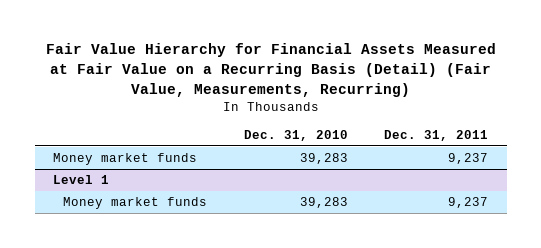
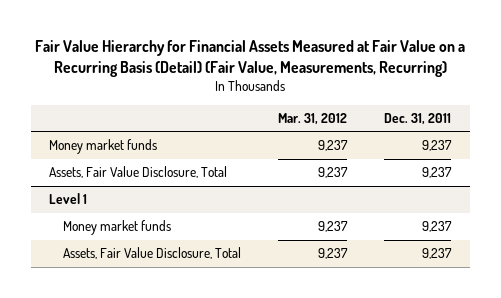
[243,129,348,141] Dec. 31, 2010 -> none
none -> [278,112,348,125] Mar. 31, 2012
none -> [49,166,228,179] Assets, Fair Value Disclosure, Total
none -> [63,247,242,260] Assets, Fair Value Disclosure, Total

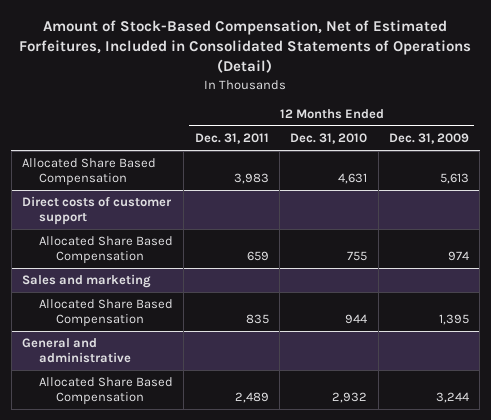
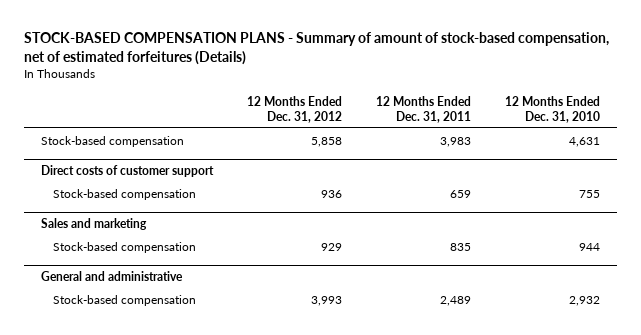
[19,20,472,74] Amount of Stock-Based Compensation, Net of Estimated Forfeitures, Included in Consolidated Statements of Operations (Detail) -> [23,31,609,65] STOCK-BASED COMPENSATION PLANS - Summary of amount of stock-based compensation, net of estimated forfeitures (Details)
[388,133,469,145] Dec. 31, 2009 -> none
none -> [246,96,342,123] 12 Months Ended Dec. 31, 2012
[21,158,156,187] Allocated Share Based Compensation -> [40,135,184,147] Stock-based compensation
[39,236,174,265] Allocated Share Based Compensation -> [53,188,197,200] Stock-based compensation
[39,299,174,328] Allocated Share Based Compensation -> [53,241,197,253] Stock-based compensation
[39,377,174,406] Allocated Share Based Compensation -> [53,294,197,306] Stock-based compensation

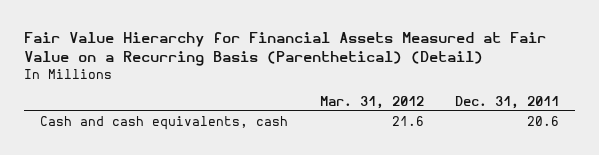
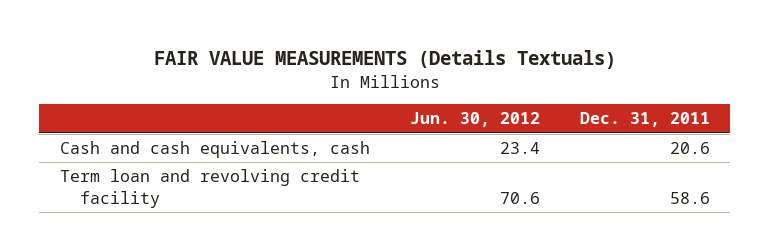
[24,32,547,67] Fair Value Hierarchy for Financial Assets Measured at Fair Value on a Recurring Basis (Parenthetical) (Detail) -> [153,50,616,70] FAIR VALUE MEASUREMENTS (Details Textuals)
[319,95,424,109] Mar. 31, 2012 -> none
none -> [409,112,540,128] Jun. 30, 2012
none -> [59,169,360,208] Term loan and revolving credit facility

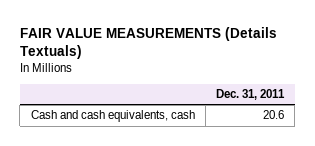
[409,112,540,128] Jun. 30, 2012 -> none
[59,169,360,208] Term loan and revolving credit facility -> none

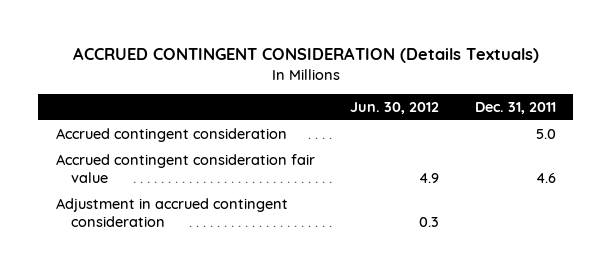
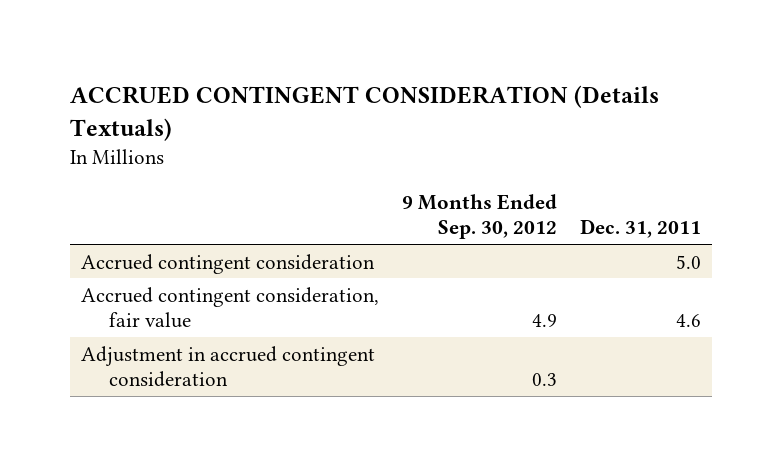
[350,102,440,115] Jun. 30, 2012 -> none
none -> [401,193,557,240] 9 Months Ended Sep. 30, 2012
[55,153,315,184] Accrued contingent consideration fair value -> [81,286,380,328] Accrued contingent consideration, fair value

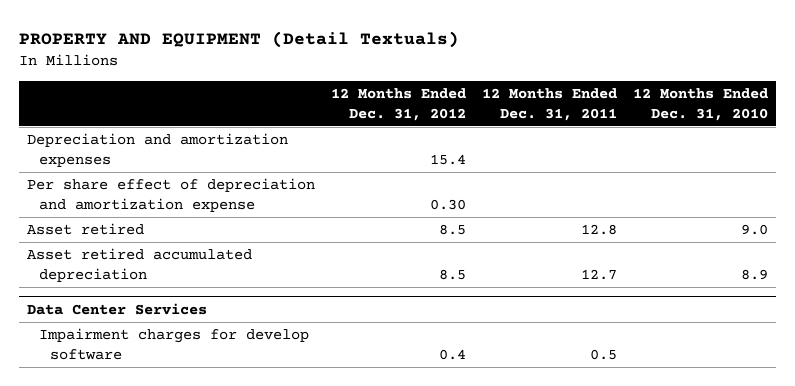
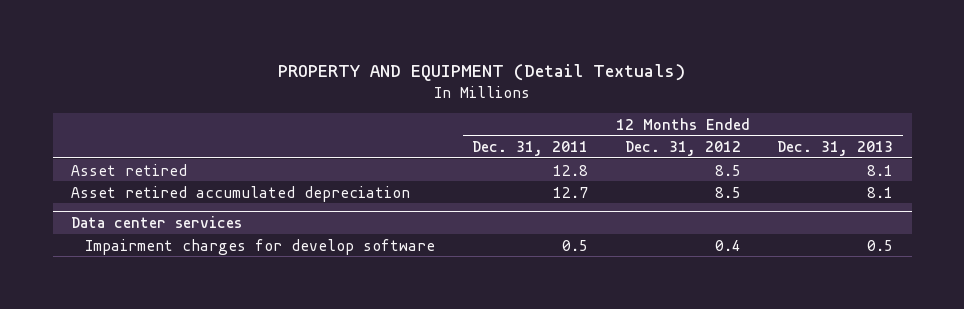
[632,87,768,121] 12 Months Ended Dec. 31, 2010 -> none
none -> [777,140,894,156] Dec. 31, 2013
[27,133,289,167] Depreciation and amortization expenses -> none
[27,178,316,212] Per share effect of depreciation and amortization expense -> none
[27,302,208,315] Data Center Services -> [70,216,242,229] Data center services

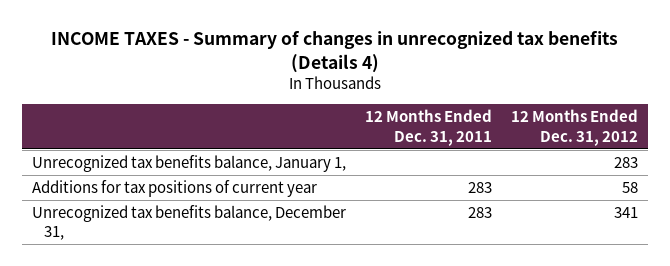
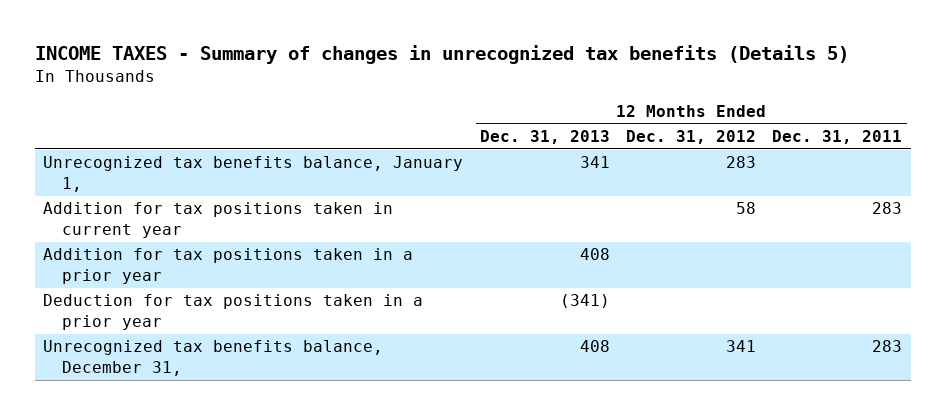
[50,30,618,73] INCOME TAXES - Summary of changes in unrecognized tax benefits (Details 4) -> [35,45,850,65] INCOME TAXES - Summary of changes in unrecognized tax benefits (Details 5)
none -> [479,129,610,144] Dec. 31, 2013
[31,180,317,198] Additions for tax positions of current year -> [43,202,394,239] Addition for tax positions taken in current year
none -> [43,248,414,285] Addition for tax positions taken in a prior year
none -> [43,294,424,331] Deduction for tax positions taken in a prior year

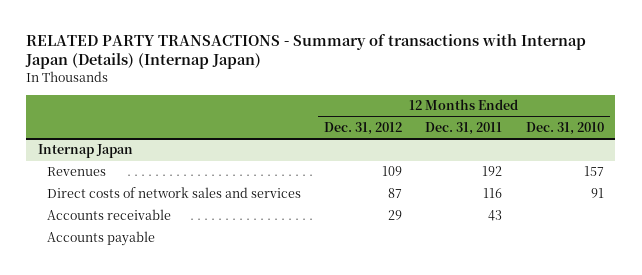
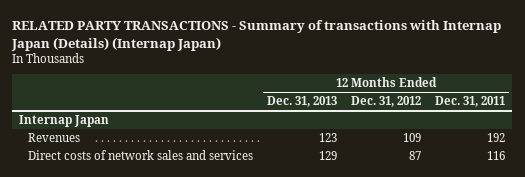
[525,121,604,135] Dec. 31, 2010 -> none
none -> [266,96,337,108] Dec. 31, 2013
[46,209,171,221] Accounts receivable -> none
[46,231,155,247] Accounts payable -> none

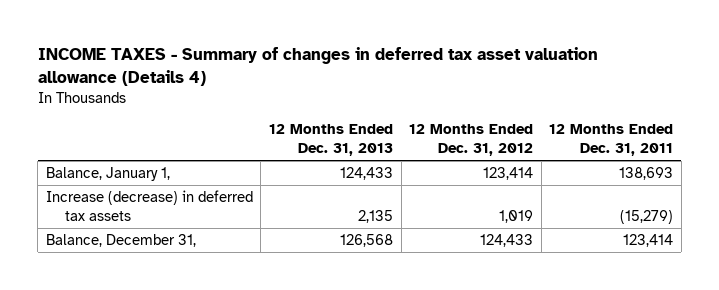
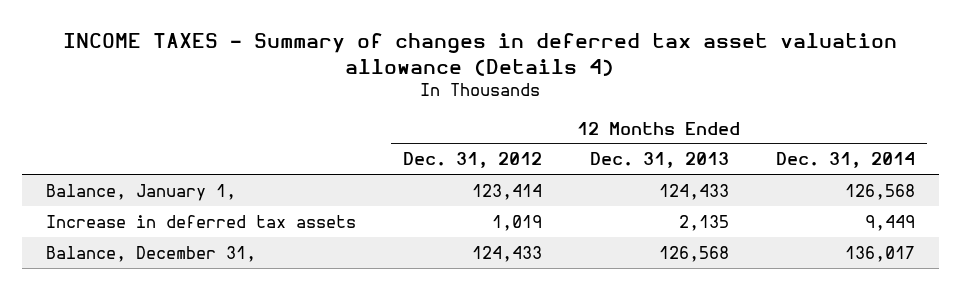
[549,124,674,157] 12 Months Ended Dec. 31, 2011 -> none
none -> [776,152,916,169] Dec. 31, 2014
[45,190,253,221] Increase (decrease) in deferred tax assets -> [45,214,356,228] Increase in deferred tax assets

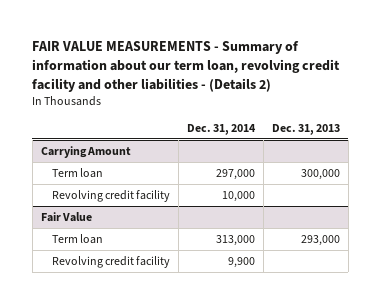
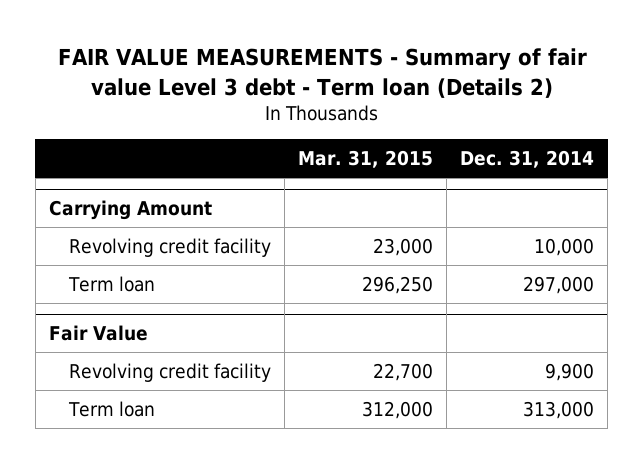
[32,41,341,92] FAIR VALUE MEASUREMENTS - Summary of information about our term loan, revolving credit facility and other liabilities - (Details 2) -> [57,48,587,98] FAIR VALUE MEASUREMENTS - Summary of fair value Level 3 debt - Term loan (Details 2)
[271,124,340,136] Dec. 31, 2013 -> none
none -> [298,150,434,169] Mar. 31, 2015
[51,167,103,178] Term loan -> [68,275,156,292] Term loan
[51,233,103,244] Term loan -> [68,400,156,417] Term loan

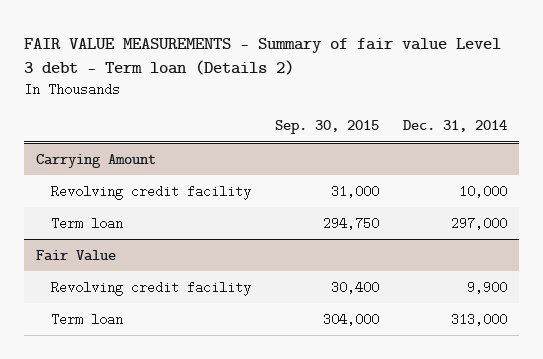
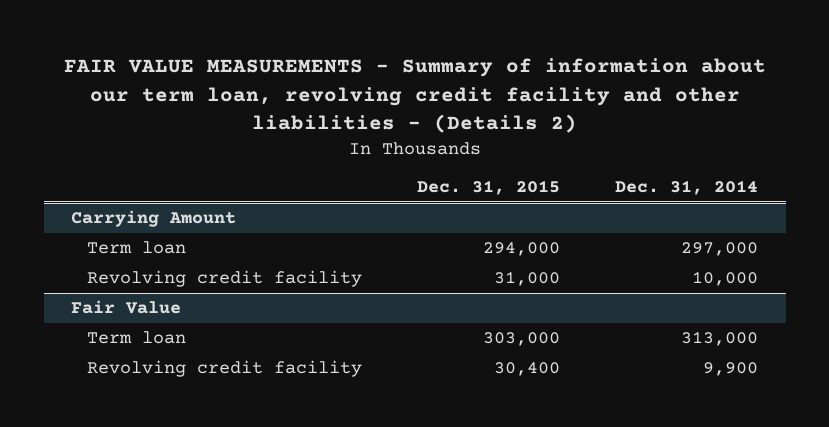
[24,37,502,76] FAIR VALUE MEASUREMENTS - Summary of fair value Level 3 debt - Term loan (Details 2) -> [63,58,766,134] FAIR VALUE MEASUREMENTS - Summary of information about our term loan, revolving credit facility and other liabilities - (Details 2)
[274,120,379,135] Sep. 30, 2015 -> none
none -> [417,180,561,196] Dec. 31, 2015
[50,184,251,200] Revolving credit facility -> [87,270,363,288] Revolving credit facility
[50,280,251,296] Revolving credit facility -> [87,360,363,378] Revolving credit facility

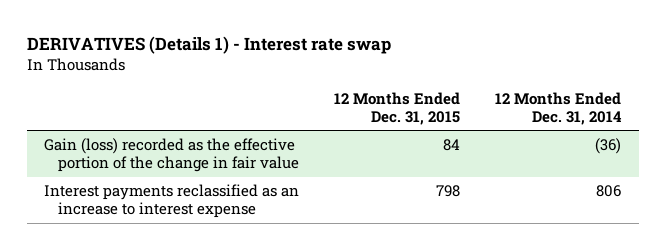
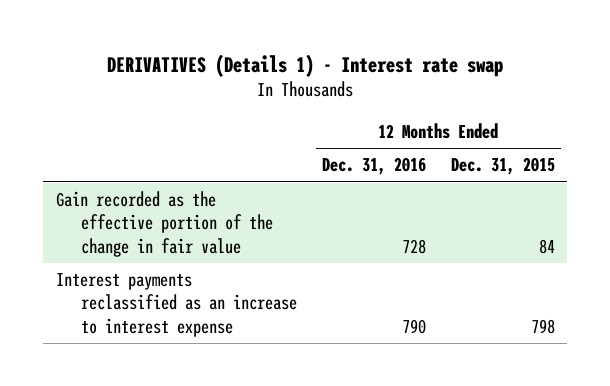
[495,91,623,125] 12 Months Ended Dec. 31, 2014 -> none
none -> [322,157,427,176] Dec. 31, 2016
[44,138,300,173] Gain (loss) recorded as the effective portion of the change in fair value -> [55,191,274,257] Gain recorded as the effective portion of the change in fair value

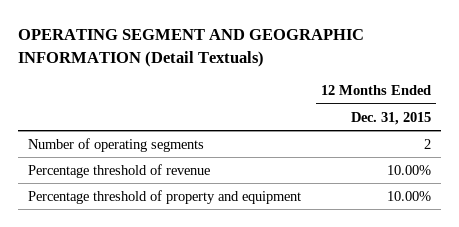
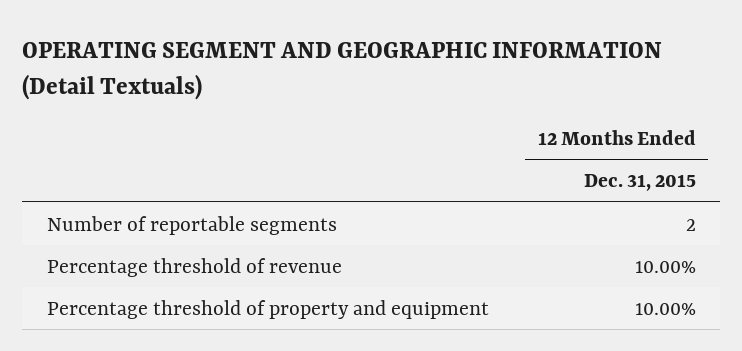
[27,137,204,152] Number of operating segments -> [46,215,337,235] Number of reportable segments

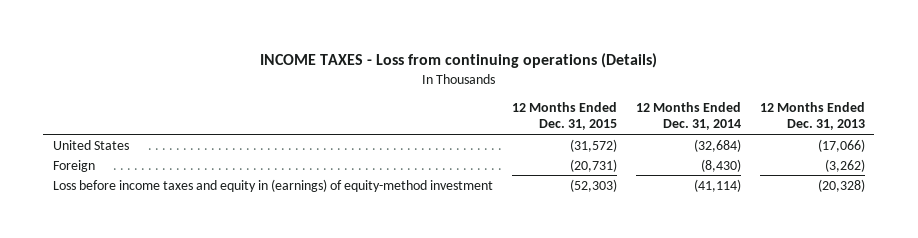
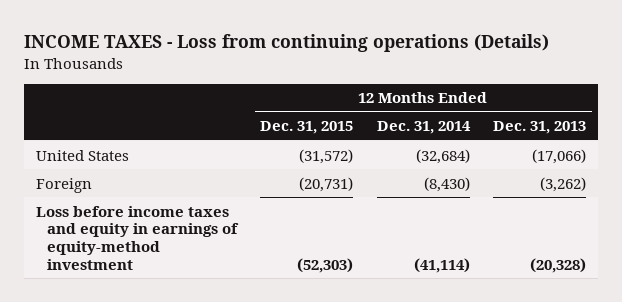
[52,178,493,192] Loss before income taxes and equity in (earnings) of equity-method investment -> [36,205,240,270] Loss before income taxes and equity in earnings of equity-method investment

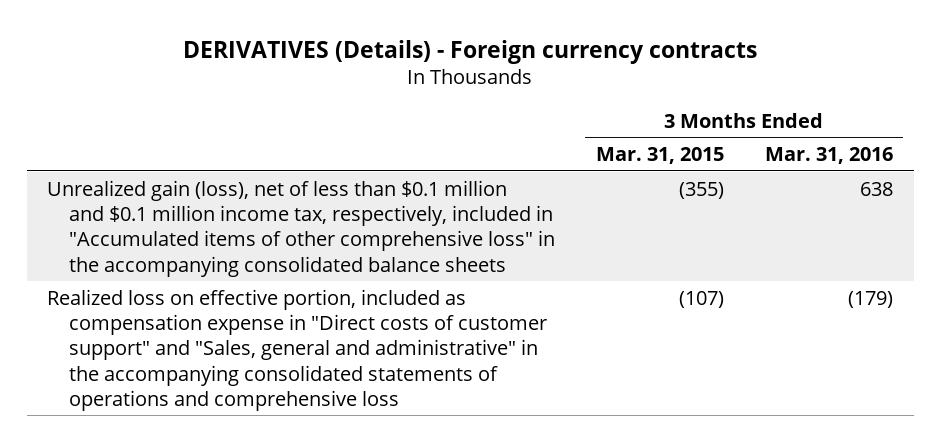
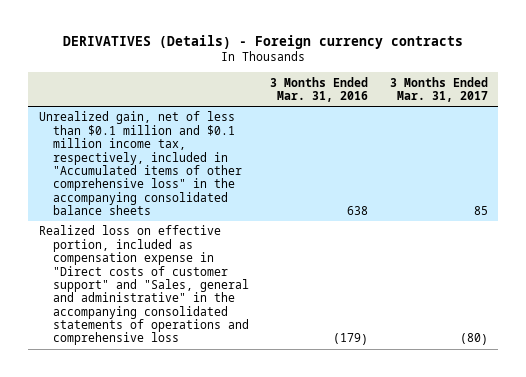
[595,147,724,165] Mar. 31, 2015 -> none
none -> [389,76,488,103] 3 Months Ended Mar. 31, 2017
[47,179,555,277] Unrealized gain (loss), net of less than $0.1 million and $0.1 million income tax, respectively, included in "Accumulated items of other comprehensive loss" in the accompanying consolidated balance sheets -> [38,111,243,216] Unrealized gain, net of less than $0.1 million and $0.1 million income tax, respectively, included in "Accumulated items of other comprehensive loss" in the accompanying consolidated balance sheets

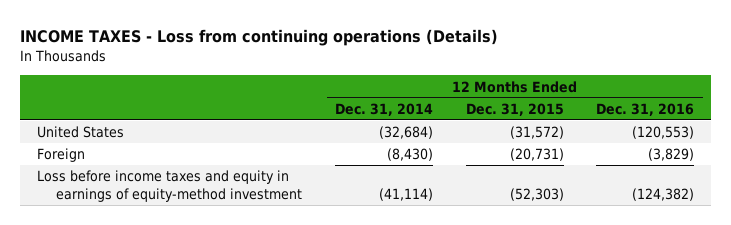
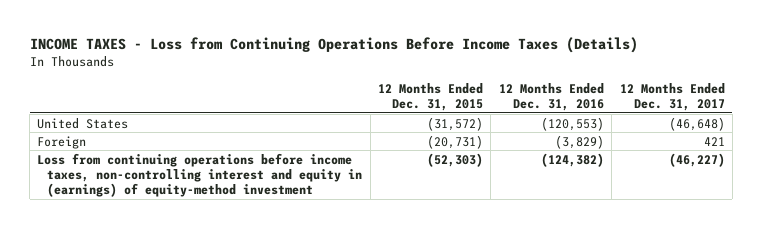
[20,29,499,47] INCOME TAXES - Loss from continuing operations (Details) -> [29,37,638,54] INCOME TAXES - Loss from Continuing Operations Before Income Taxes (Details)
[334,102,433,116] Dec. 31, 2014 -> none
none -> [619,82,725,111] 12 Months Ended Dec. 31, 2017
[36,170,303,202] Loss before income taxes and equity in earnings of equity-method investment -> [37,152,363,197] Loss from continuing operations before income taxes, non-controlling interest and equity in (earnings) of equity-method investment

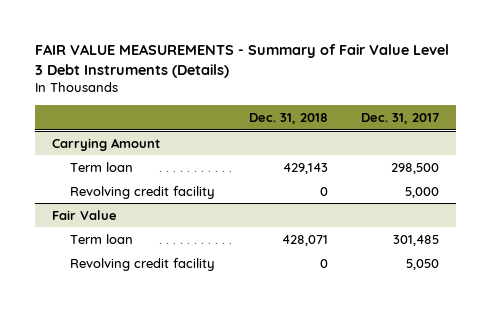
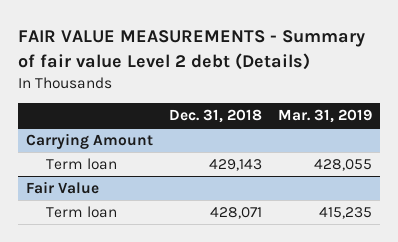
[35,44,450,79] FAIR VALUE MEASUREMENTS - Summary of Fair Value Level 3 Debt Instruments (Details) -> [18,30,366,70] FAIR VALUE MEASUREMENTS - Summary of fair value Level 2 debt (Details)
[361,113,440,125] Dec. 31, 2017 -> none
none -> [277,109,372,124] Mar. 31, 2019
[70,185,216,199] Revolving credit facility -> none
[70,257,216,271] Revolving credit facility -> none

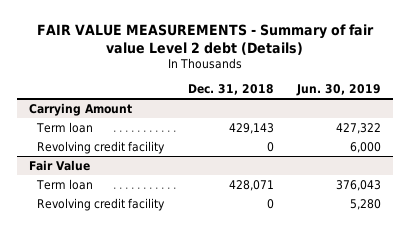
[277,109,372,124] Mar. 31, 2019 -> none
none -> [296,84,382,97] Jun. 30, 2019
none -> [36,140,165,154] Revolving credit facility
none -> [36,197,165,211] Revolving credit facility

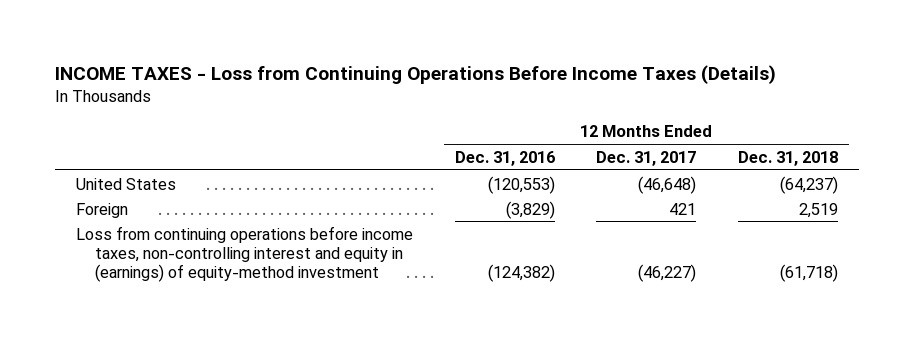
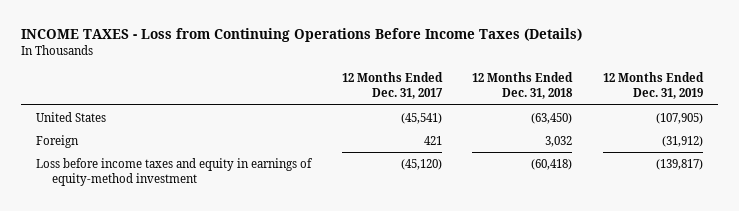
[454,150,555,166] Dec. 31, 2016 -> none
none -> [602,72,704,100] 12 Months Ended Dec. 31, 2019
[638,175,697,194] (46,648) -> [400,112,442,124] (45,541)
[780,175,839,194] (64,237) -> [531,112,573,124] (63,450)
[799,202,839,218] 2,519 -> [545,135,573,147] 3,032
[75,225,413,282] Loss from continuing operations before income taxes, non-controlling interest and equity in (earnings) of equity-method investment -> [36,157,314,186] Loss before income taxes and equity in earnings of equity-method investment
[638,263,697,282] (46,227) -> [400,158,442,170] (45,120)
[780,263,839,282] (61,718) -> [531,158,573,170] (60,418)

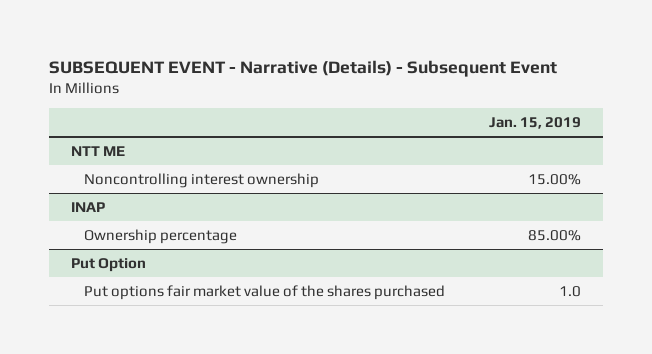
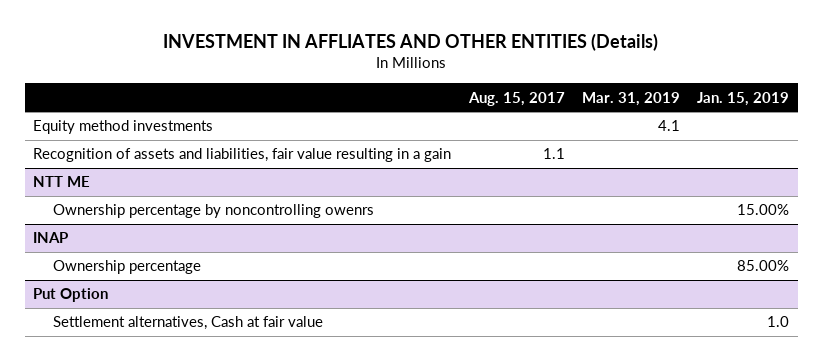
[48,59,557,77] SUBSEQUENT EVENT - Narrative (Details) - Subsequent Event -> [163,33,659,52] INVESTMENT IN AFFLIATES AND OTHER ENTITIES (Details)
none -> [467,91,565,106] Aug. 15, 2017
none -> [581,91,680,106] Mar. 31, 2019
none -> [33,120,214,135] Equity method investments
none -> [33,148,452,163] Recognition of assets and liabilities, fair value resulting in a gain
[84,172,320,188] Noncontrolling interest ownership -> [52,204,374,219] Ownership percentage by noncontrolling owenrs
[84,284,446,300] Put options fair market value of the shares purchased -> [52,316,323,331] Settlement alternatives, Cash at fair value

